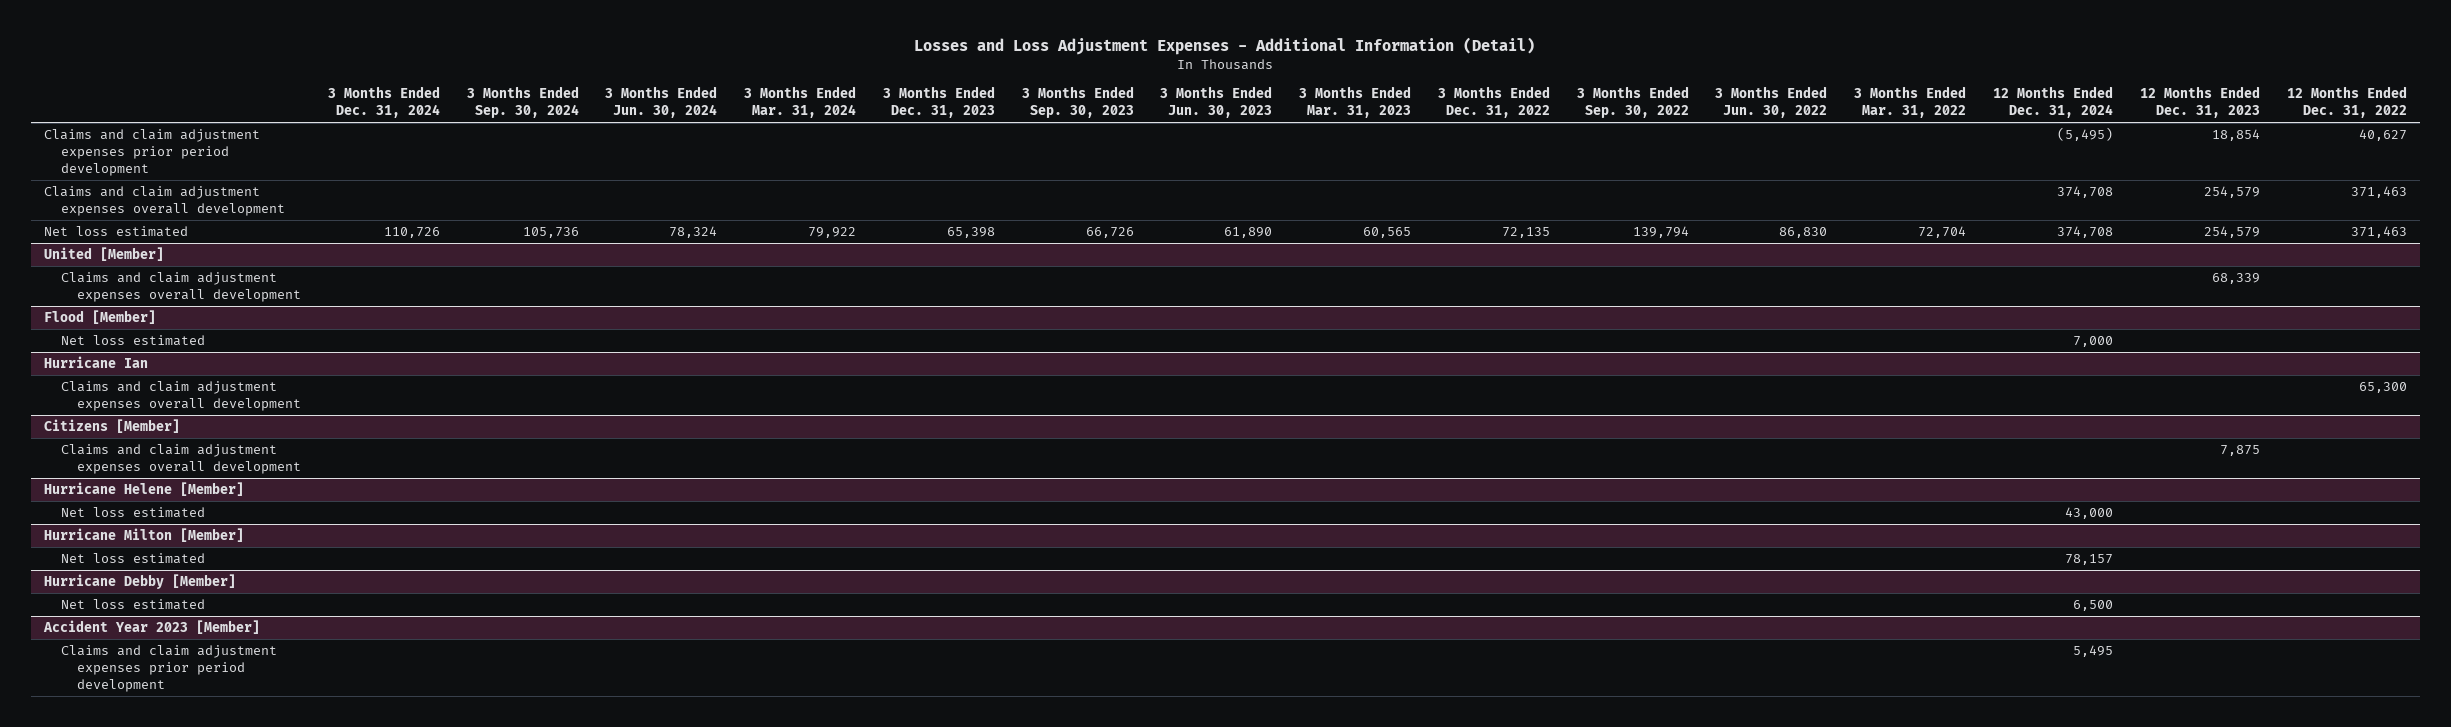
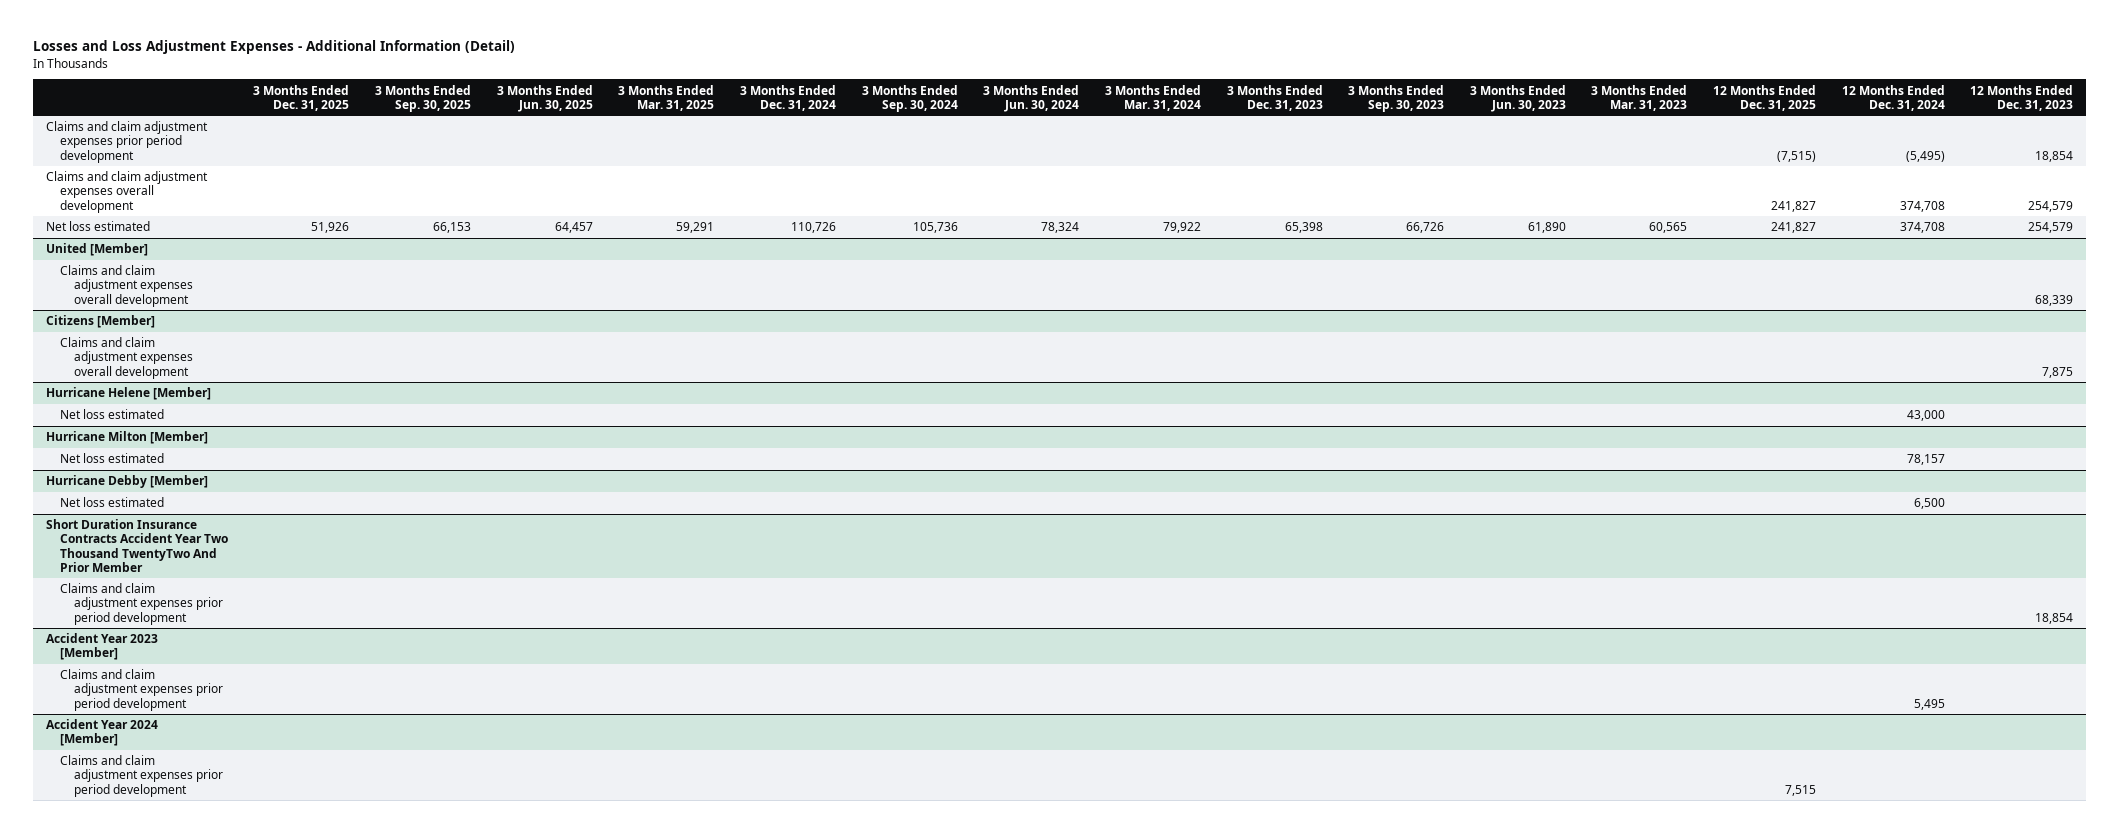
[1437,86,1550,119] 3 Months Ended Dec. 31, 2022 -> none
[1576,86,1689,119] 3 Months Ended Sep. 30, 2022 -> none
[1715,86,1828,119] 3 Months Ended Jun. 30, 2022 -> none
[1854,86,1967,119] 3 Months Ended Mar. 31, 2022 -> none
[2286,86,2407,119] 12 Months Ended Dec. 31, 2022 -> none
none -> [253,84,350,111] 3 Months Ended Dec. 31, 2025
none -> [374,84,471,112] 3 Months Ended Sep. 30, 2025
none -> [496,84,593,112] 3 Months Ended Jun. 30, 2025
none -> [618,84,715,111] 3 Months Ended Mar. 31, 2025
none -> [1713,84,1817,111] 12 Months Ended Dec. 31, 2025
[44,310,157,325] Flood [Member] -> none
[60,335,205,347] Net loss estimated -> none
[44,356,149,369] Hurricane Ian -> none
[60,381,302,411] Claims and claim adjustment expenses overall development -> none
none -> [45,519,228,572] Short Duration Insurance Contracts Accident Year Two Thousand TwentyTwo And Prior Member
none -> [59,583,223,625] Claims and claim adjustment expenses prior period development
none -> [45,719,158,747] Accident Year 2024 [Member]
none -> [59,755,223,797] Claims and claim adjustment expenses prior period development

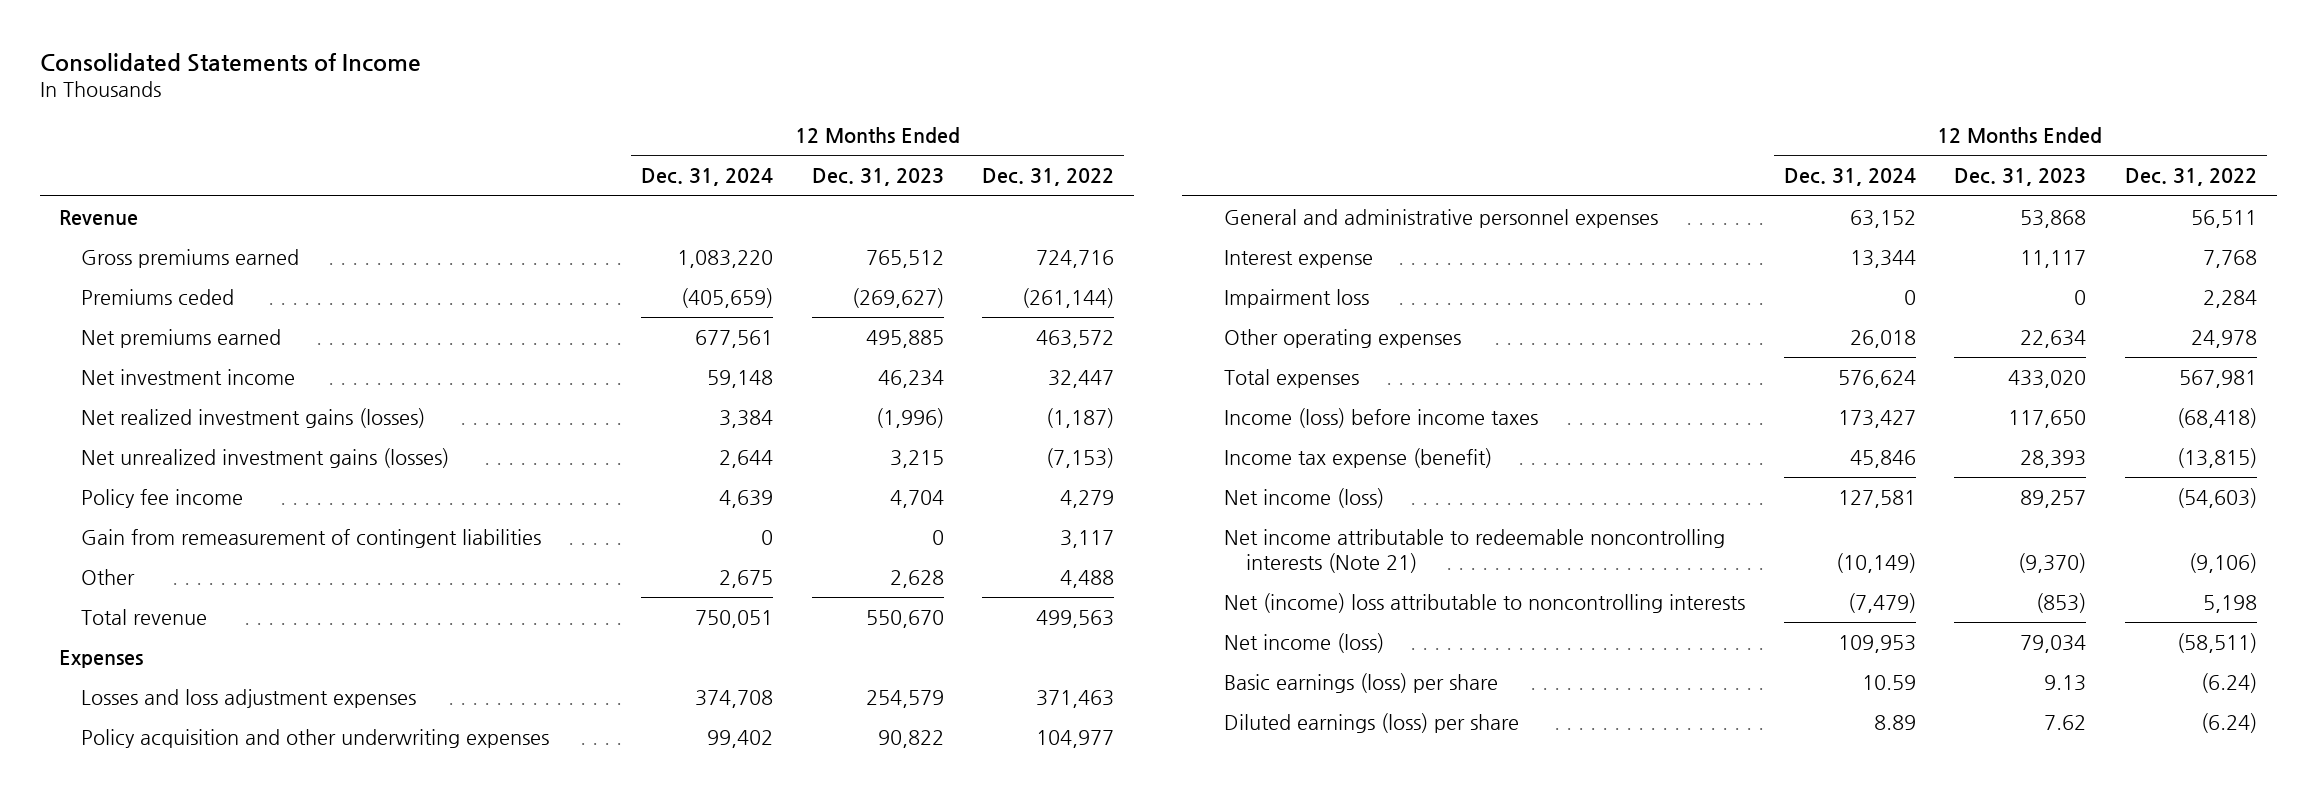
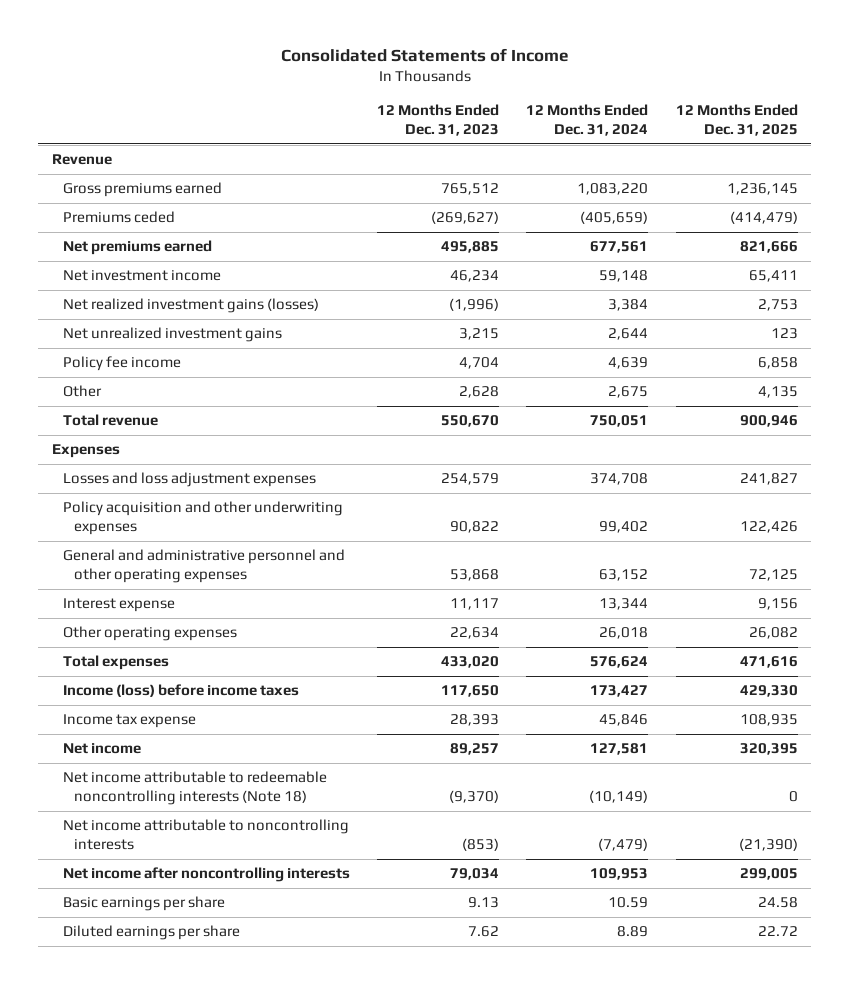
[982,168,1115,187] Dec. 31, 2022 -> none
none -> [675,104,798,137] 12 Months Ended Dec. 31, 2025
[81,447,450,468] Net unrealized investment gains (losses) -> [62,327,282,343] Net unrealized investment gains
[81,528,542,548] Gain from remeasurement of contingent liabilities -> none
[1224,208,1659,228] General and administrative personnel expenses -> [62,549,345,584] General and administrative personnel and other operating expenses
[1224,288,1370,308] Impairment loss -> none
[1224,447,1493,468] Income tax expense (benefit) -> [62,714,196,729] Income tax expense
[1224,487,1385,508] Net income (loss) -> [62,743,141,755] Net income
[1224,528,1726,573] Net income attributable to redeemable noncontrolling interests (Note 21) -> [62,771,327,806] Net income attributable to redeemable noncontrolling interests (Note 18)
[1224,592,1746,613] Net (income) loss attributable to noncontrolling interests -> [62,819,349,851] Net income attributable to noncontrolling interests
[1224,632,1385,653] Net income (loss) -> [62,867,350,883] Net income after noncontrolling interests
[1224,672,1499,693] Basic earnings (loss) per share -> [62,896,225,912] Basic earnings per share
[1224,712,1520,733] Diluted earnings (loss) per share -> [62,925,240,941] Diluted earnings per share

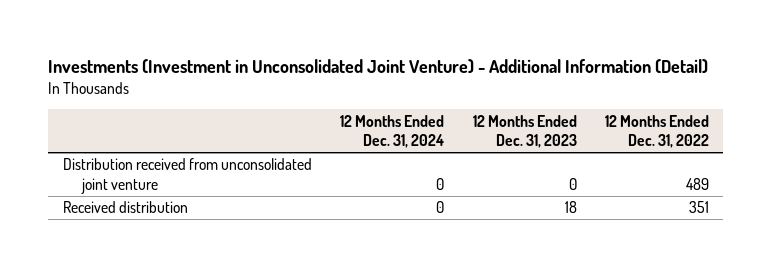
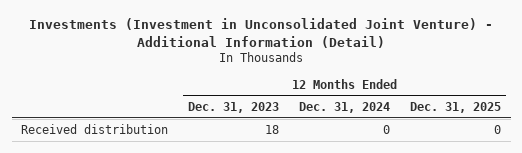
[605,114,710,149] 12 Months Ended Dec. 31, 2022 -> none
none -> [409,102,501,114] Dec. 31, 2025
[62,158,312,194] Distribution received from unconsolidated joint venture -> none

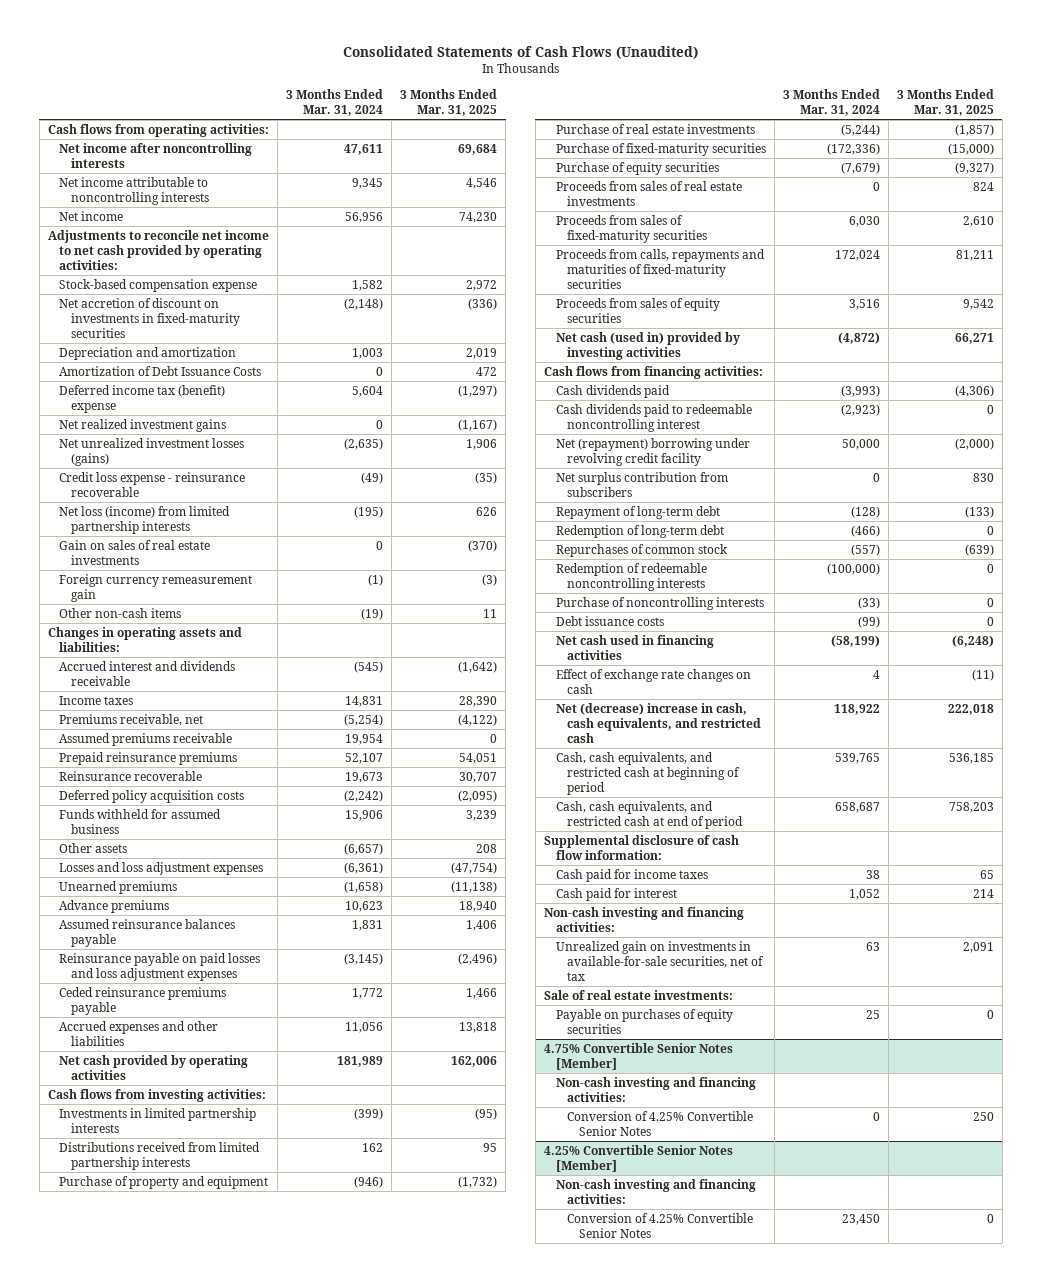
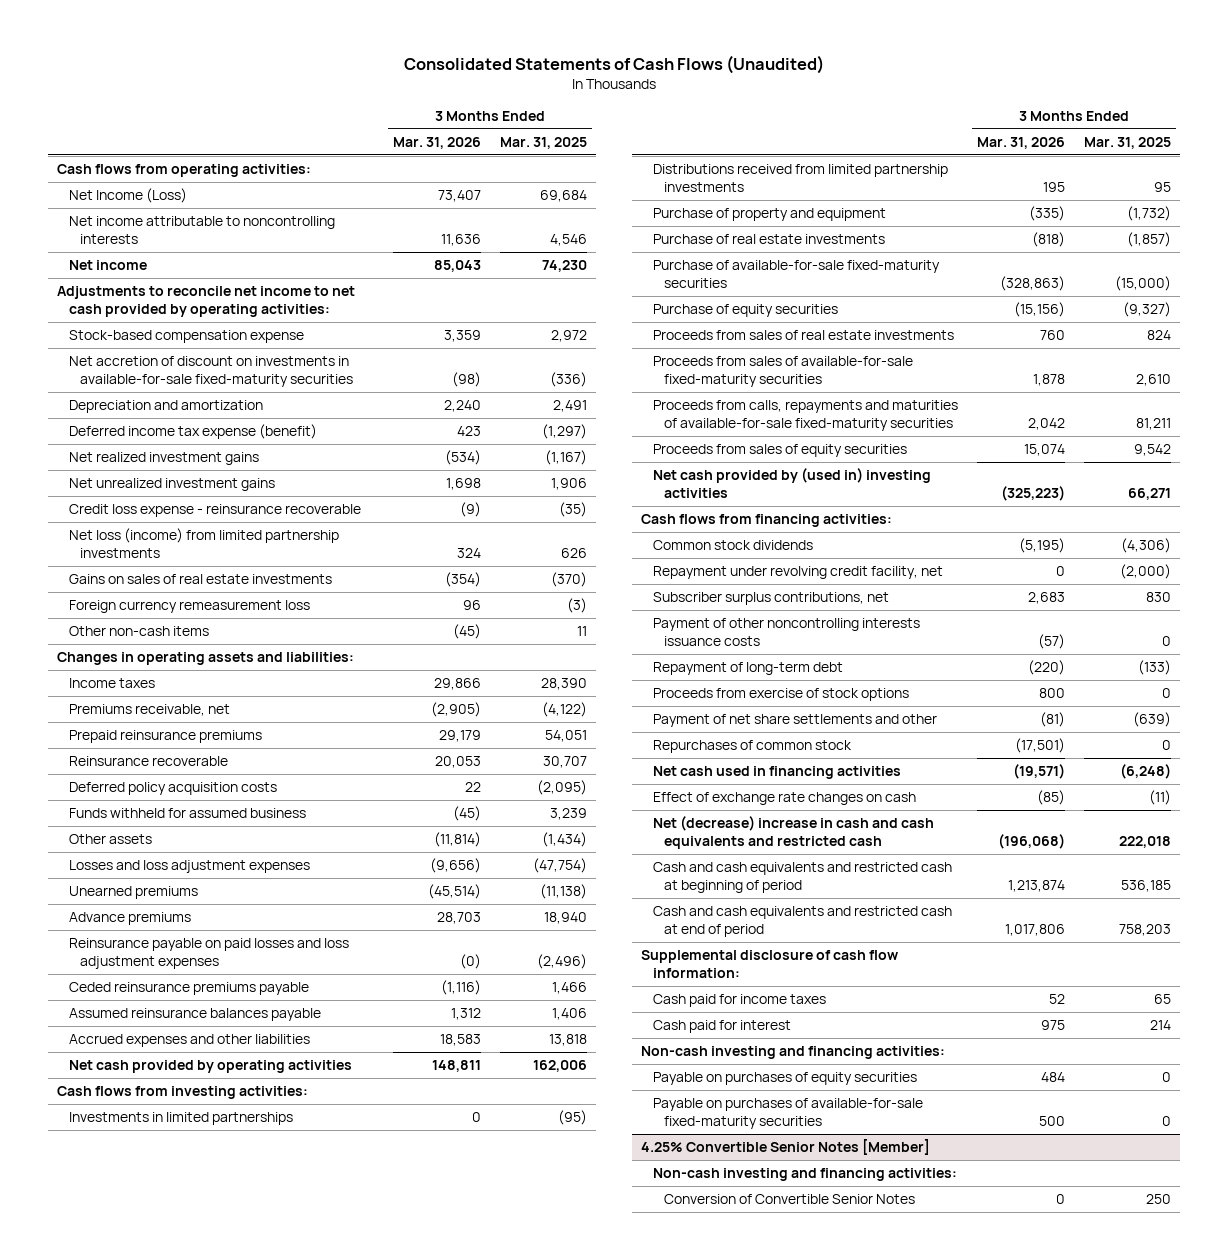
[286,89,384,117] 3 Months Ended Mar. 31, 2024 -> none
none -> [392,137,481,150] Mar. 31, 2026
[59,142,253,168] Net income after noncontrolling interests -> [68,188,187,204] Net Income (Loss)
[59,365,262,376] Amortization of Debt Issuance Costs -> none
[59,297,240,338] Net accretion of discount on investments in fixed-maturity securities -> [68,356,354,388] Net accretion of discount on investments in available-for-sale fixed-maturity securities
[466,347,498,359] 2,019 -> [552,400,587,413] 2,491
[59,384,226,413] Deferred income tax (benefit) expense -> [68,424,317,440] Deferred income tax expense (benefit)
[59,437,245,466] Net unrealized investment losses (gains) -> [68,478,275,492] Net unrealized investment gains
[59,505,231,534] Net loss (income) from limited partnership interests -> [68,528,339,559] Net loss (income) from limited partnership investments
[59,539,211,565] Gain on sales of real estate investments -> [68,574,332,585] Gains on sales of real estate investments
[59,573,253,602] Foreign currency remeasurement gain -> [68,600,310,614] Foreign currency remeasurement loss
[59,660,236,686] Accrued interest and dividends receivable -> none
[59,732,233,746] Assumed premiums receivable -> none
[476,843,498,853] 208 -> [541,832,587,848] (1,434)
[59,918,236,947] Assumed reinsurance balances payable -> [68,1008,321,1022] Assumed reinsurance balances payable
[59,1107,257,1133] Investments in limited partnership interests -> [68,1112,293,1126] Investments in limited partnerships
[59,1141,261,1170] Distributions received from limited partnership interests -> [652,164,948,193] Distributions received from limited partnership investments
[555,142,766,156] Purchase of fixed-maturity securities -> [652,260,940,289] Purchase of available-for-sale fixed-maturity securities
[555,214,708,243] Proceeds from sales of fixed-maturity securities -> [652,356,913,388] Proceeds from sales of available-for-sale fixed-maturity securities
[555,248,765,289] Proceeds from calls, repayments and maturities of fixed-maturity securities -> [652,400,958,432] Proceeds from calls, repayments and maturities of available-for-sale fixed-maturity securities
[555,331,740,360] Net cash (used in) provided by investing activities -> [652,468,931,499] Net cash provided by (used in) investing activities
[555,403,752,432] Cash dividends paid to redeemable noncontrolling interest -> none
[555,384,670,398] Cash dividends paid -> [652,540,813,551] Common stock dividends
[555,437,750,466] Net (repayment) borrowing under revolving credit facility -> [652,566,943,580] Repayment under revolving credit facility, net
[555,471,728,497] Net surplus contribution from subscribers -> [652,592,889,606] Subscriber surplus contributions, net
none -> [652,618,920,647] Payment of other noncontrolling interests issuance costs
[555,524,724,538] Redemption of long-term debt -> none
[555,562,707,591] Redemption of redeemable noncontrolling interests -> none
[555,596,764,610] Purchase of noncontrolling interests -> none
[555,615,664,626] Debt issuance costs -> none
none -> [652,688,909,702] Proceeds from exercise of stock options
none -> [652,714,937,728] Payment of net share settlements and other
[964,543,994,556] (639) -> [1161,740,1171,751] 0
[555,702,762,743] Net (decrease) increase in cash, cash equivalents, and restricted cash -> [652,816,934,850] Net (decrease) increase in cash and cash equivalents and restricted cash
[555,751,741,795] Cash, cash equivalents, and restricted cash at beginning of period -> [652,862,952,894] Cash and cash equivalents and restricted cash at beginning of period
[555,800,744,829] Cash, cash equivalents, and restricted cash at end of period -> [652,906,952,938] Cash and cash equivalents and restricted cash at end of period
[555,940,765,981] Unrealized gain on investments in available-for-sale securities, net of tax -> none
[544,989,734,1000] Sale of real estate investments: -> none
[544,1042,734,1070] 4.75% Convertible Senior Notes [Member] -> none
[555,1076,756,1102] Non-cash investing and financing activities: -> none
[567,1110,754,1136] Conversion of 4.25% Convertible Senior Notes -> none
none -> [652,1098,923,1130] Payable on purchases of available-for-sale fixed-maturity securities
[567,1212,754,1238] Conversion of 4.25% Convertible Senior Notes -> [664,1194,916,1205] Conversion of Convertible Senior Notes
[986,1213,994,1223] 0 -> [1145,1194,1171,1205] 250

